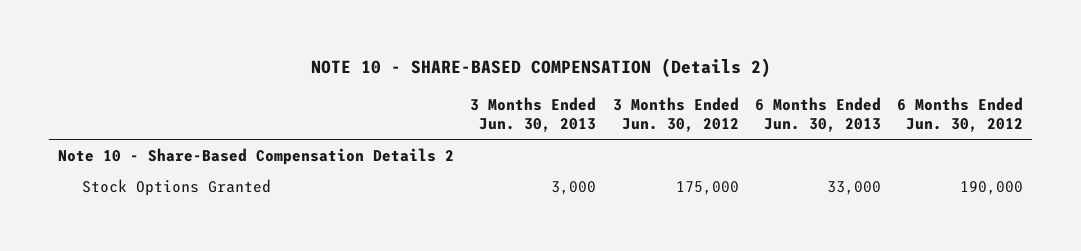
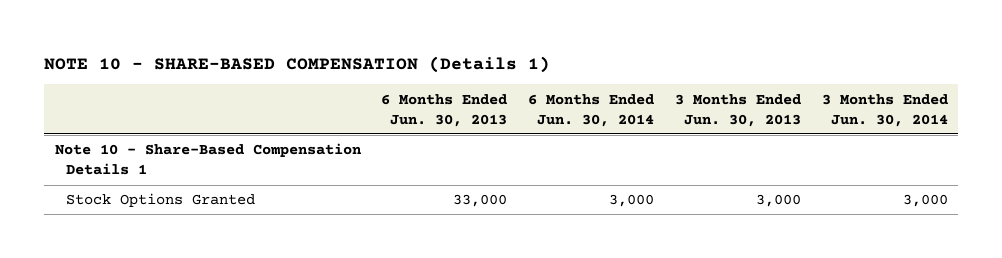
[310,58,771,78] NOTE 10 - SHARE-BASED COMPENSATION (Details 2) -> [44,55,551,73] NOTE 10 - SHARE-BASED COMPENSATION (Details 1)
[612,96,739,133] 3 Months Ended Jun. 30, 2012 -> none
[897,96,1024,133] 6 Months Ended Jun. 30, 2012 -> none
none -> [528,93,655,127] 6 Months Ended Jun. 30, 2014
none -> [821,93,948,127] 3 Months Ended Jun. 30, 2014
[57,147,454,165] Note 10 - Share-Based Compensation Details 2 -> [54,143,362,176] Note 10 - Share-Based Compensation Details 1

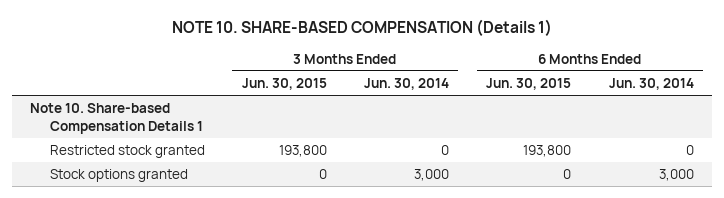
[44,55,551,73] NOTE 10 - SHARE-BASED COMPENSATION (Details 1) -> [171,18,552,36] NOTE 10. SHARE-BASED COMPENSATION (Details 1)
[381,93,508,127] 6 Months Ended Jun. 30, 2013 -> none
[674,93,801,127] 3 Months Ended Jun. 30, 2013 -> none
none -> [241,78,327,91] Jun. 30, 2015
none -> [486,78,572,91] Jun. 30, 2015
[54,143,362,176] Note 10 - Share-Based Compensation Details 1 -> [30,103,203,134] Note 10. Share-based Compensation Details 1
none -> [49,145,205,159] Restricted stock granted
[65,193,255,208] Stock Options Granted -> [49,169,188,183] Stock options granted

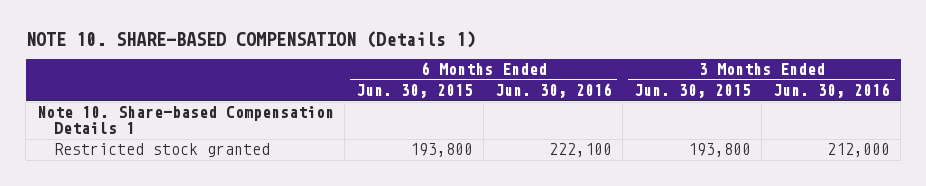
[364,78,450,91] Jun. 30, 2014 -> none
[608,78,694,91] Jun. 30, 2014 -> none
none -> [494,83,612,99] Jun. 30, 2016
none -> [772,83,890,99] Jun. 30, 2016
[49,169,188,183] Stock options granted -> none

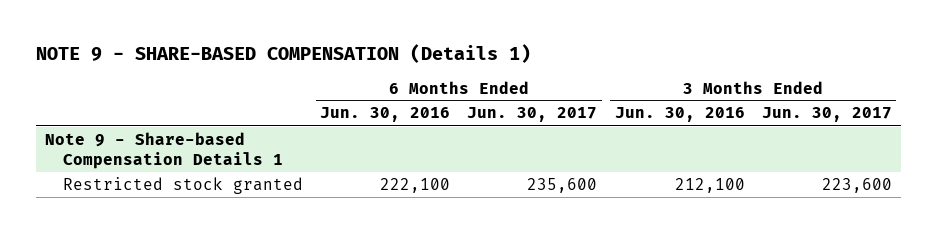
[25,30,476,48] NOTE 10. SHARE-BASED COMPENSATION (Details 1) -> [36,44,532,64] NOTE 9 - SHARE-BASED COMPENSATION (Details 1)
[355,84,473,99] Jun. 30, 2015 -> none
[633,84,751,99] Jun. 30, 2015 -> none
none -> [467,107,598,123] Jun. 30, 2017
none -> [761,107,892,123] Jun. 30, 2017
[36,106,334,135] Note 10. Share-based Compensation Details 1 -> [44,131,283,169] Note 9 - Share-based Compensation Details 1
[826,143,890,158] 212,000 -> [674,177,745,193] 212,100

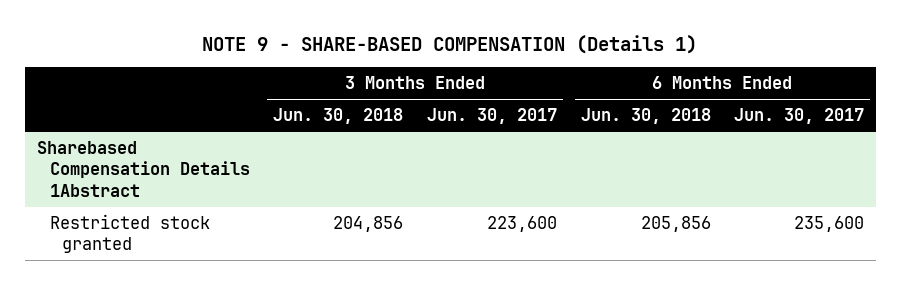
[320,107,451,123] Jun. 30, 2016 -> none
[614,107,745,123] Jun. 30, 2016 -> none
none -> [273,108,404,125] Jun. 30, 2018
none -> [580,108,711,125] Jun. 30, 2018
[44,131,283,169] Note 9 - Share-based Compensation Details 1 -> [36,141,250,197] Sharebased Compensation Details 1Abstract

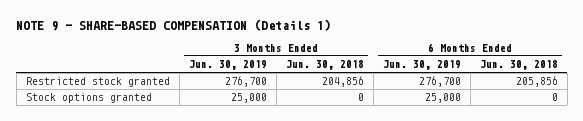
[426,108,557,125] Jun. 30, 2017 -> none
[734,108,865,125] Jun. 30, 2017 -> none
none -> [188,60,267,71] Jun. 30, 2019
none -> [382,60,461,71] Jun. 30, 2019
[36,141,250,197] Sharebased Compensation Details 1Abstract -> none
none -> [25,93,152,104] Stock options granted

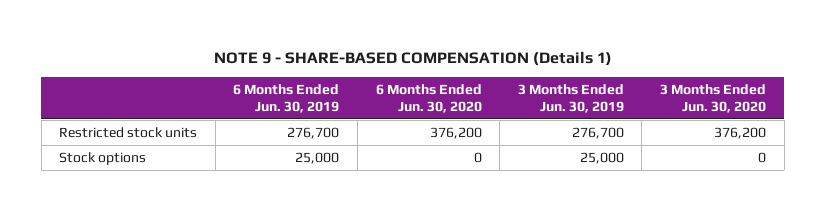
[285,60,364,71] Jun. 30, 2018 -> none
[479,60,558,71] Jun. 30, 2018 -> none
none -> [375,83,482,113] 6 Months Ended Jun. 30, 2020
none -> [660,83,767,113] 3 Months Ended Jun. 30, 2020
[25,77,170,88] Restricted stock granted -> [59,127,198,139] Restricted stock units
[25,93,152,104] Stock options granted -> [59,152,147,166] Stock options

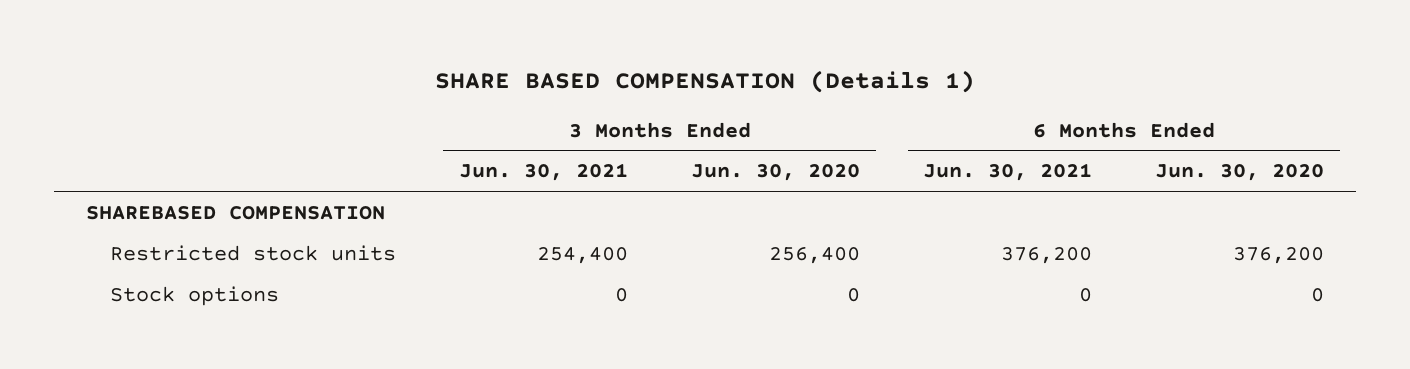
[213,50,612,66] NOTE 9 - SHARE-BASED COMPENSATION (Details 1) -> [435,70,976,94] SHARE BASED COMPENSATION (Details 1)
[233,83,340,113] 6 Months Ended Jun. 30, 2019 -> none
[517,83,624,113] 3 Months Ended Jun. 30, 2019 -> none
none -> [459,163,629,182] Jun. 30, 2021
none -> [923,163,1093,182] Jun. 30, 2021
none -> [85,205,385,220] SHAREBASED COMPENSATION
[714,127,767,140] 376,200 -> [769,246,861,264] 256,400

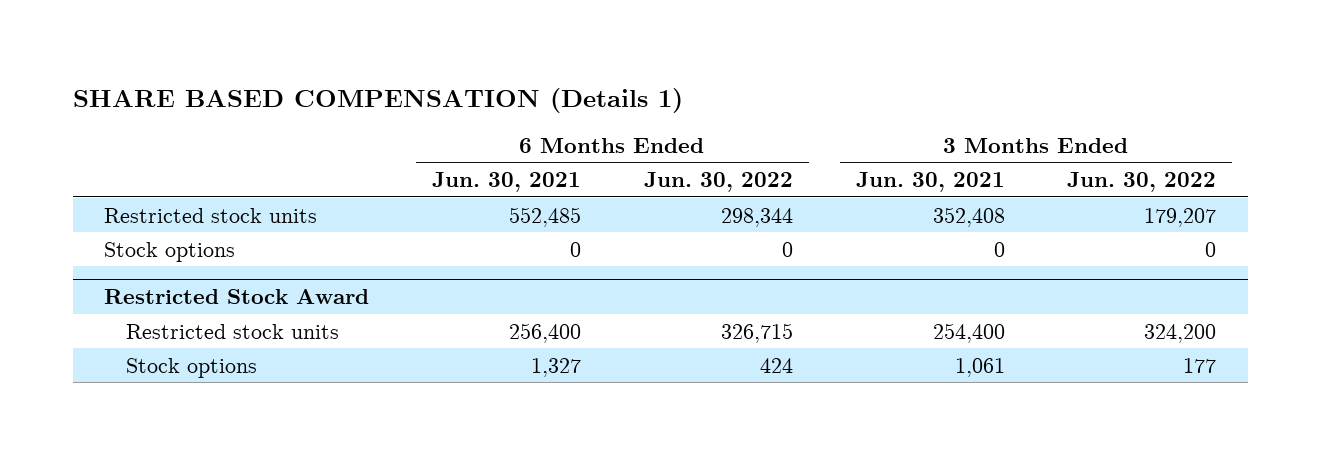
[691,164,861,182] Jun. 30, 2020 -> none
[1155,164,1325,182] Jun. 30, 2020 -> none
none -> [643,172,793,193] Jun. 30, 2022
none -> [1067,172,1217,193] Jun. 30, 2022
[85,205,385,220] SHAREBASED COMPENSATION -> none
[537,246,629,264] 254,400 -> [932,206,1005,227] 352,408
[1001,246,1093,264] 376,200 -> [509,206,582,227] 552,485
none -> [104,288,370,304] Restricted Stock Award
none -> [125,323,339,339] Restricted stock units
none -> [125,357,257,378] Stock options

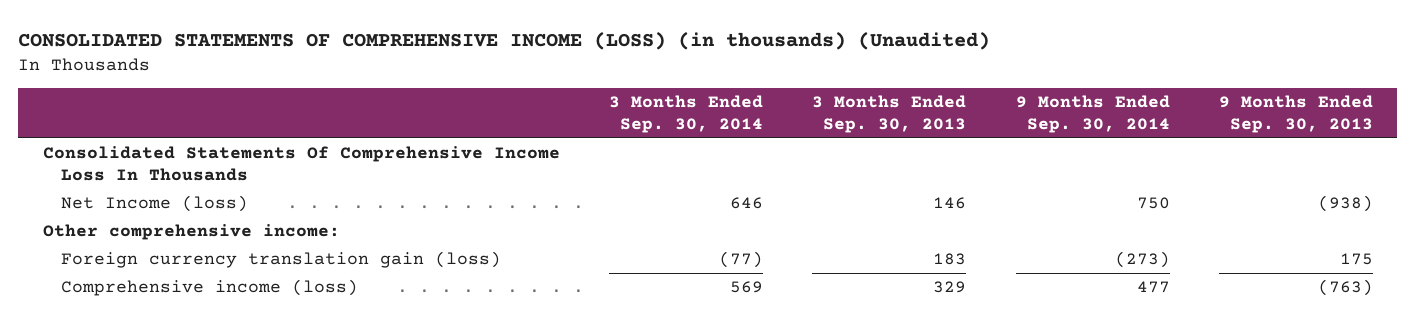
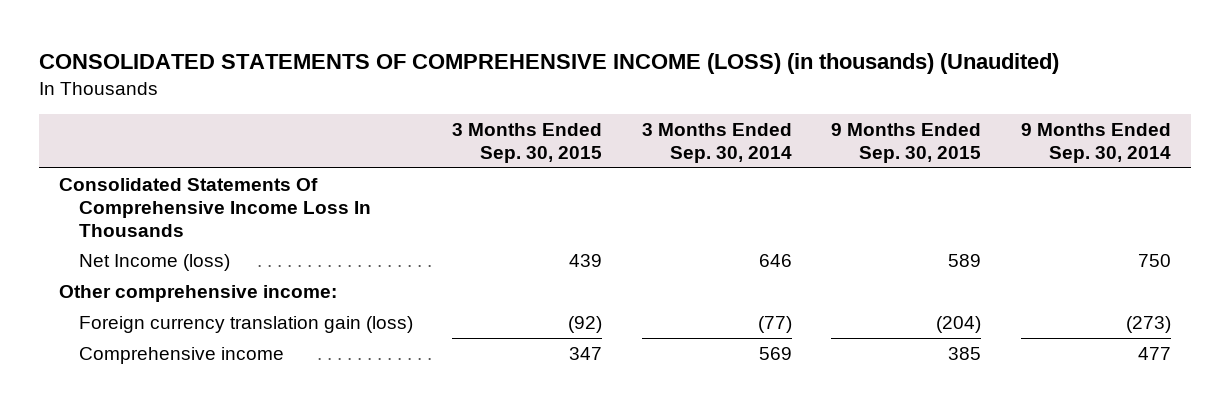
[812,95,967,133] 3 Months Ended Sep. 30, 2013 -> none
[1218,95,1373,133] 9 Months Ended Sep. 30, 2013 -> none
none -> [452,123,603,163] 3 Months Ended Sep. 30, 2015
none -> [831,123,982,163] 9 Months Ended Sep. 30, 2015
[61,279,359,297] Comprehensive income (loss) -> [78,346,284,364] Comprehensive income

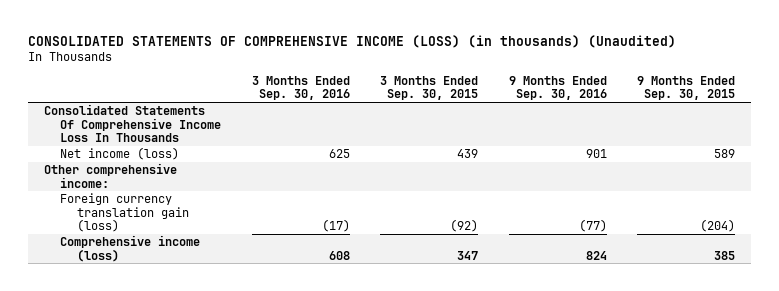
[641,123,792,163] 3 Months Ended Sep. 30, 2014 -> none
[1020,123,1171,163] 9 Months Ended Sep. 30, 2014 -> none
none -> [251,76,350,101] 3 Months Ended Sep. 30, 2016
none -> [508,76,607,101] 9 Months Ended Sep. 30, 2016
[78,253,230,271] Net Income (loss) -> [60,147,180,161] Net income (loss)
[78,346,284,364] Comprehensive income -> [60,235,201,262] Comprehensive income (loss)

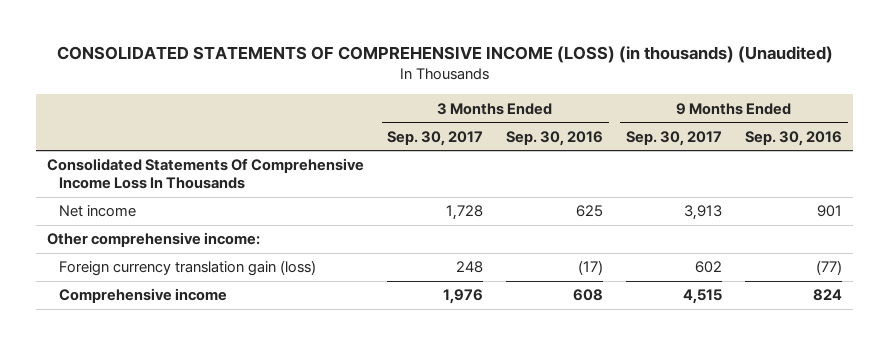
[380,76,479,101] 3 Months Ended Sep. 30, 2015 -> none
[637,76,736,101] 9 Months Ended Sep. 30, 2015 -> none
none -> [387,130,484,146] Sep. 30, 2017
none -> [626,130,723,146] Sep. 30, 2017
[60,147,180,161] Net income (loss) -> [58,205,136,218] Net income
[60,235,201,262] Comprehensive income (loss) -> [58,288,227,304] Comprehensive income

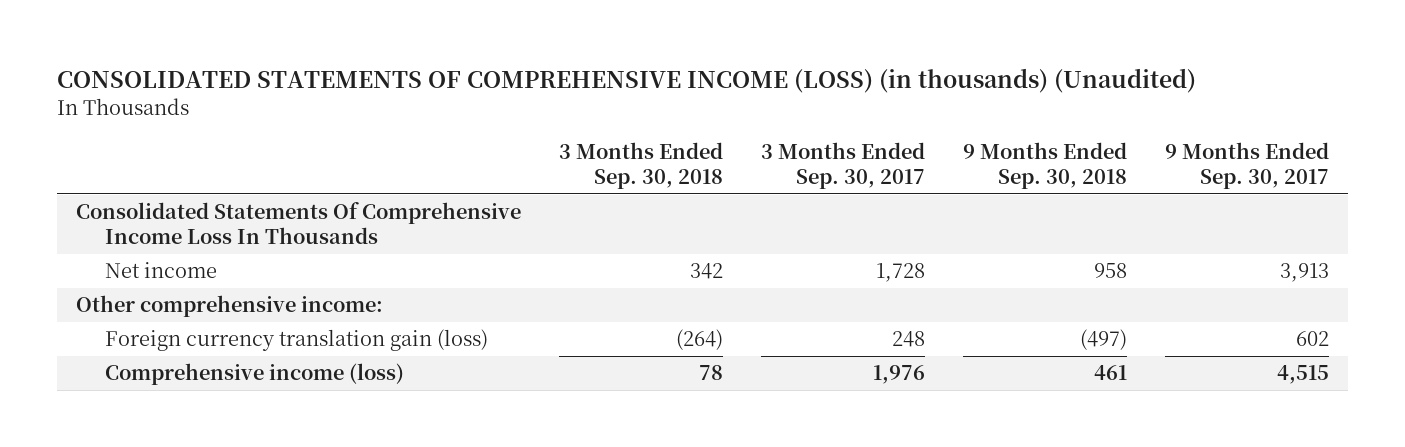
[506,130,604,146] Sep. 30, 2016 -> none
[745,130,843,146] Sep. 30, 2016 -> none
none -> [558,142,723,190] 3 Months Ended Sep. 30, 2018
none -> [962,142,1127,190] 9 Months Ended Sep. 30, 2018
[58,288,227,304] Comprehensive income -> [104,363,404,386] Comprehensive income (loss)

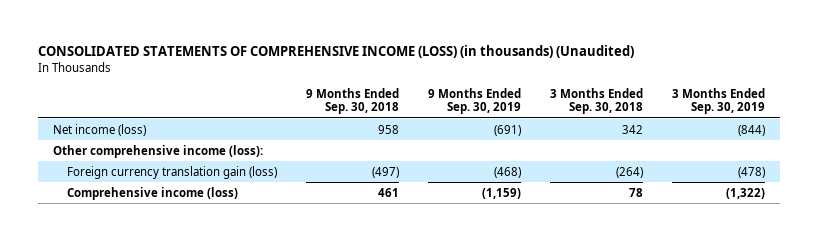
[760,142,925,190] 3 Months Ended Sep. 30, 2017 -> none
[1164,142,1329,190] 9 Months Ended Sep. 30, 2017 -> none
none -> [427,87,521,115] 9 Months Ended Sep. 30, 2019
none -> [672,87,766,115] 3 Months Ended Sep. 30, 2019
[75,202,521,245] Consolidated Statements Of Comprehensive Income Loss In Thousands -> none
[104,262,217,279] Net income -> [52,123,146,136] Net income (loss)
[75,295,383,318] Other comprehensive income: -> [52,144,263,158] Other comprehensive income (loss):

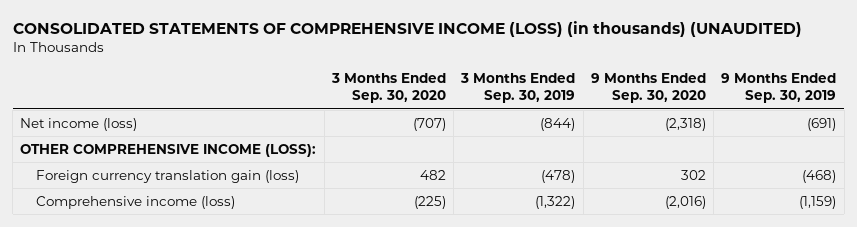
[38,45,635,59] CONSOLIDATED STATEMENTS OF COMPREHENSIVE INCOME (LOSS) (in thousands) (Unaudited) -> [12,20,802,37] CONSOLIDATED STATEMENTS OF COMPREHENSIVE INCOME (LOSS) (in thousands) (UNAUDITED)
[305,87,399,115] 9 Months Ended Sep. 30, 2018 -> none
[549,87,643,115] 3 Months Ended Sep. 30, 2018 -> none
none -> [330,73,446,104] 3 Months Ended Sep. 30, 2020
none -> [590,73,706,104] 9 Months Ended Sep. 30, 2020
[52,144,263,158] Other comprehensive income (loss): -> [20,143,317,157] OTHER COMPREHENSIVE INCOME (LOSS):

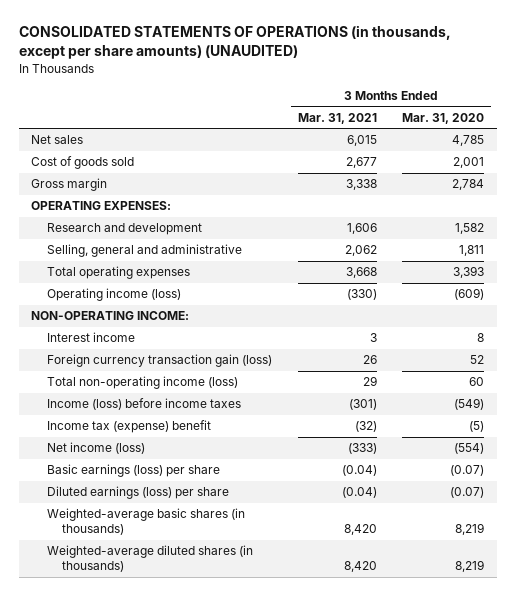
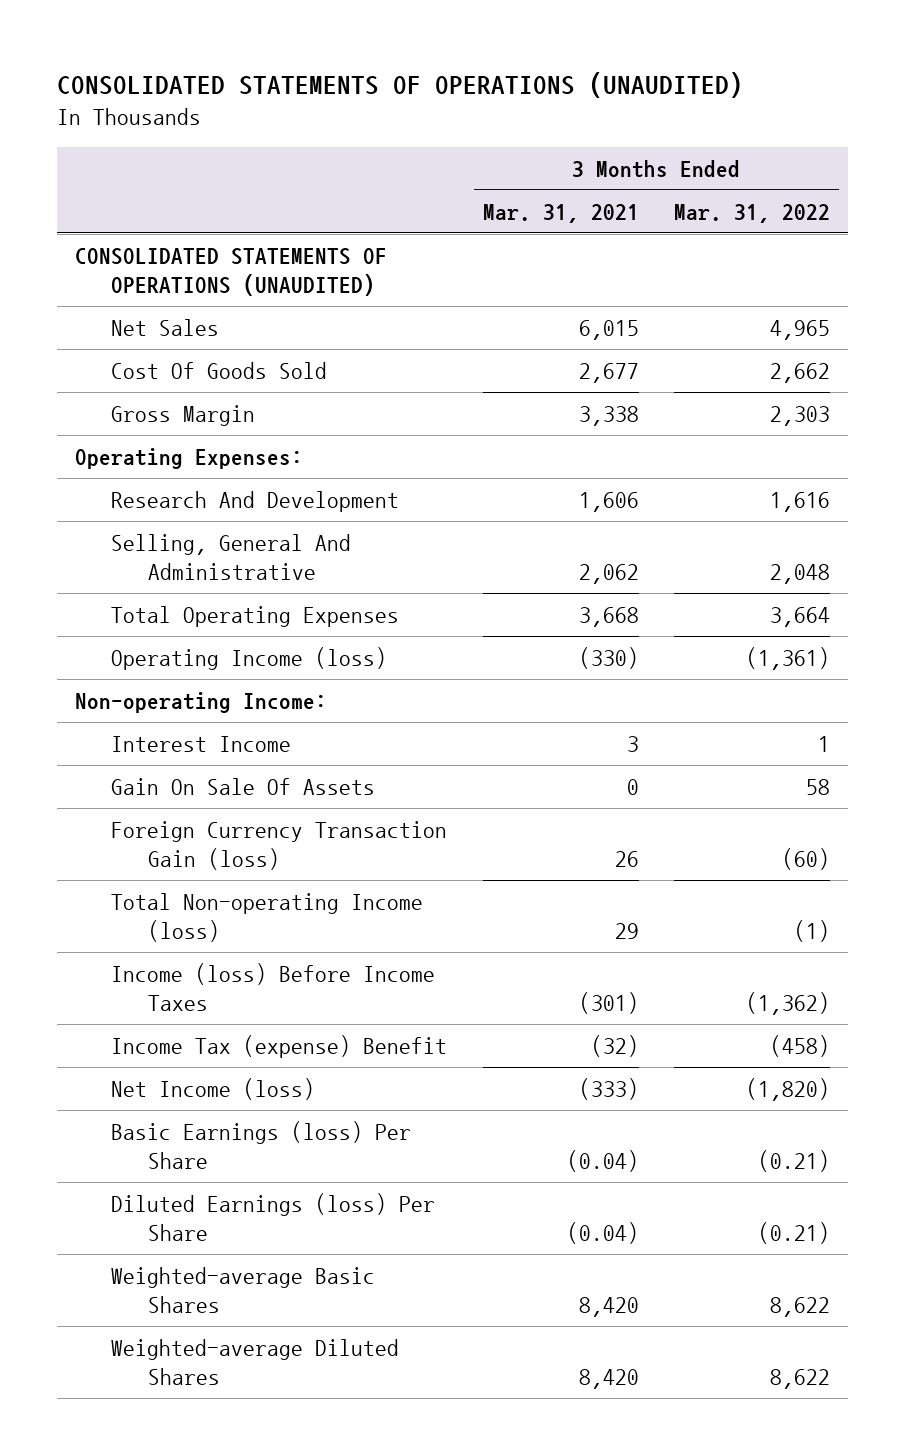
[18,25,451,60] CONSOLIDATED STATEMENTS OF OPERATIONS (in thousands, except per share amounts) (UNAUDITED) -> [57,72,744,99] CONSOLIDATED STATEMENTS OF OPERATIONS (UNAUDITED)
[402,112,485,124] Mar. 31, 2020 -> none
none -> [674,203,831,223] Mar. 31, 2022
none -> [75,247,388,297] CONSOLIDATED STATEMENTS OF OPERATIONS (UNAUDITED)
[31,135,84,145] Net sales -> [111,318,220,336] Net Sales
[31,156,135,170] Cost of goods sold -> [111,361,328,379] Cost Of Goods Sold
[31,178,108,192] Gross margin -> [111,404,256,426] Gross Margin
[31,201,172,211] OPERATING EXPENSES: -> [75,447,304,469] Operating Expenses:
[46,223,202,236] Research and development -> [111,490,400,512] Research And Development
[46,244,242,258] Selling, general and administrative -> [111,533,352,581] Selling, General And Administrative
[46,266,190,280] Total operating expenses -> [111,605,400,627] Total Operating Expenses
[46,288,181,302] Operating income (loss) -> [111,646,388,670] Operating Income (loss)
[31,311,190,321] NON-OPERATING INCOME: -> [75,691,328,713] Non-operating Income:
[46,332,135,343] Interest income -> [111,735,292,752] Interest Income
none -> [111,777,376,795] Gain On Sale Of Assets
[46,354,272,368] Foreign currency transaction gain (loss) -> [111,820,448,871] Foreign Currency Transaction Gain (loss)
[46,376,238,390] Total non-operating income (loss) -> [111,892,424,943] Total Non-operating Income (loss)
[46,398,241,411] Income (loss) before income taxes -> [111,962,436,1012] Income (loss) Before Income Taxes
[46,420,211,434] Income tax (expense) benefit -> [111,1034,448,1058] Income Tax (expense) Benefit
[46,442,145,455] Net income (loss) -> [111,1077,316,1100] Net Income (loss)
[46,464,220,478] Basic earnings (loss) per share -> [111,1120,412,1170] Basic Earnings (loss) Per Share
[46,486,229,500] Diluted earnings (loss) per share -> [111,1192,436,1242] Diluted Earnings (loss) Per Share
[46,508,245,536] Weighted-average basic shares (in thousands) -> [111,1266,376,1314] Weighted-average Basic Shares
[46,545,253,573] Weighted-average diluted shares (in thousands) -> [111,1338,400,1386] Weighted-average Diluted Shares

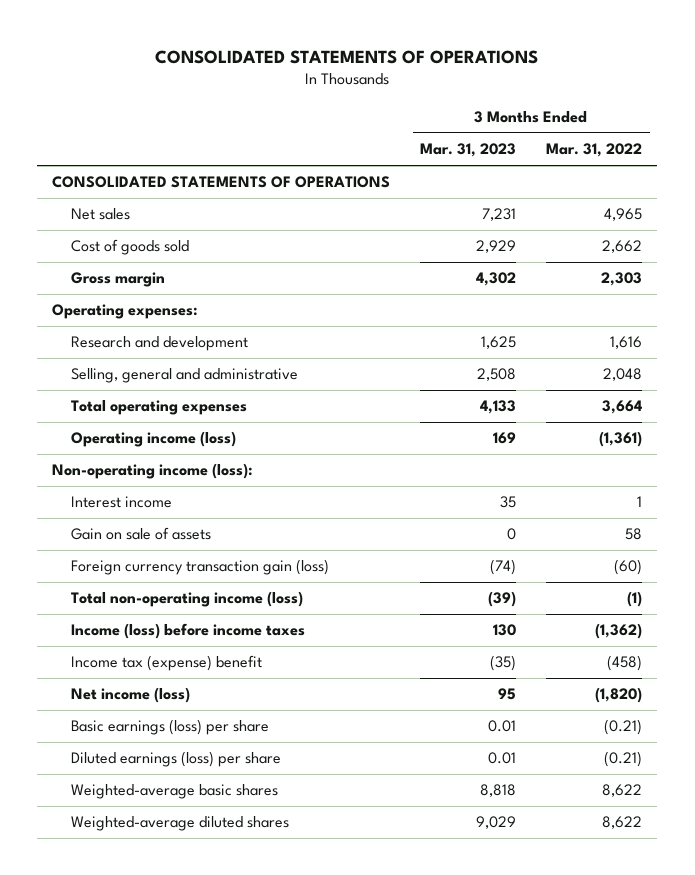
[57,72,744,99] CONSOLIDATED STATEMENTS OF OPERATIONS (UNAUDITED) -> [155,49,539,64] CONSOLIDATED STATEMENTS OF OPERATIONS
[482,203,639,223] Mar. 31, 2021 -> none
none -> [420,143,517,158] Mar. 31, 2023
[75,247,388,297] CONSOLIDATED STATEMENTS OF OPERATIONS (UNAUDITED) -> [52,176,391,189] CONSOLIDATED STATEMENTS OF OPERATIONS
[111,318,220,336] Net Sales -> [71,208,131,221] Net sales
[111,361,328,379] Cost Of Goods Sold -> [71,239,190,256] Cost of goods sold
[111,404,256,426] Gross Margin -> [71,272,166,288] Gross margin
[75,447,304,469] Operating Expenses: -> [52,304,199,320] Operating expenses:
[111,490,400,512] Research And Development -> [71,336,249,352] Research and development
[111,533,352,581] Selling, General And Administrative -> [71,368,299,384] Selling, general and administrative
[111,605,400,627] Total Operating Expenses -> [71,400,248,416] Total operating expenses
[111,646,388,670] Operating Income (loss) -> [71,431,237,448] Operating income (loss)
[75,691,328,713] Non-operating Income: -> [52,463,254,480] Non-operating income (loss):
[111,735,292,752] Interest Income -> [71,496,173,509] Interest income
[111,777,376,795] Gain On Sale Of Assets -> [71,527,212,541] Gain on sale of assets
[111,820,448,871] Foreign Currency Transaction Gain (loss) -> [71,559,330,576] Foreign currency transaction gain (loss)
[111,892,424,943] Total Non-operating Income (loss) -> [71,591,304,608] Total non-operating income (loss)
[111,962,436,1012] Income (loss) Before Income Taxes -> [71,623,306,640] Income (loss) before income taxes
[111,1034,448,1058] Income Tax (expense) Benefit -> [71,655,263,672] Income tax (expense) benefit
[111,1077,316,1100] Net Income (loss) -> [71,687,191,704] Net income (loss)
[111,1120,412,1170] Basic Earnings (loss) Per Share -> [71,719,270,736] Basic earnings (loss) per share
[111,1192,436,1242] Diluted Earnings (loss) Per Share -> [71,751,282,768] Diluted earnings (loss) per share
[111,1266,376,1314] Weighted-average Basic Shares -> [71,784,279,800] Weighted-average basic shares
[111,1338,400,1386] Weighted-average Diluted Shares -> [71,816,290,832] Weighted-average diluted shares

